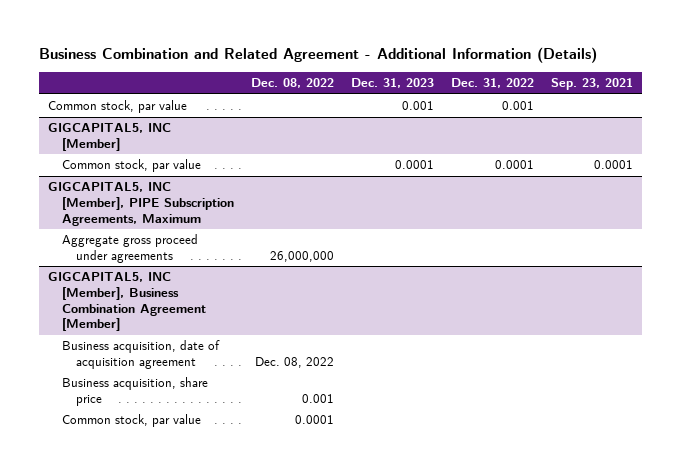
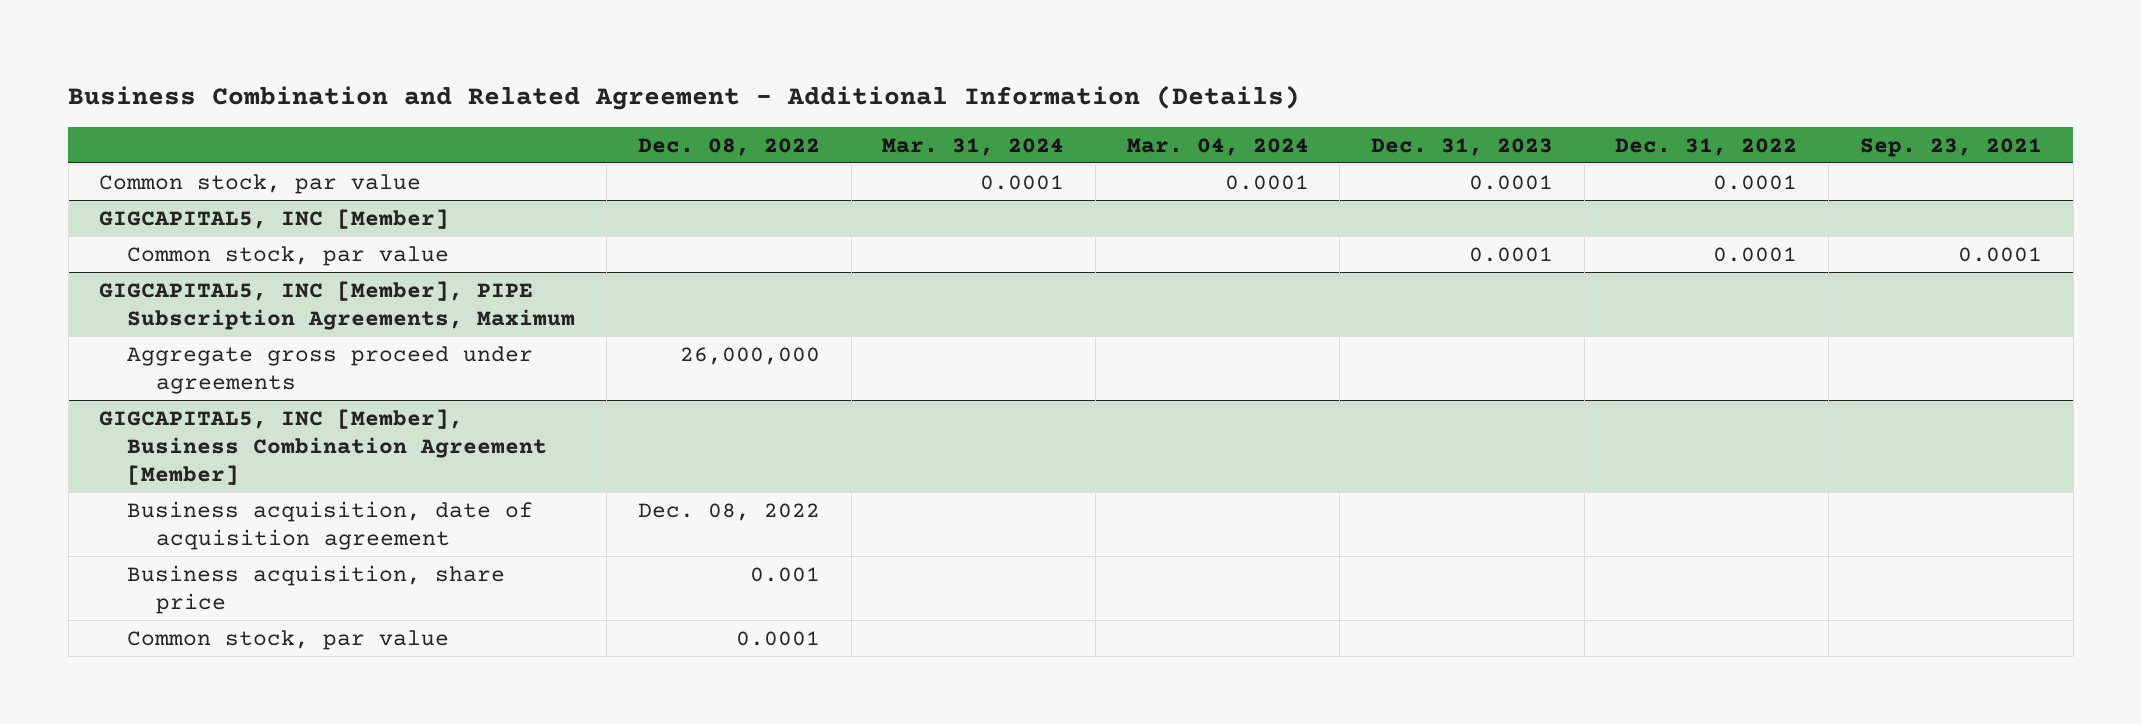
none -> [882,137,1065,156] Mar. 31, 2024
none -> [1126,137,1309,156] Mar. 04, 2024
[402,101,435,111] 0.001 -> [1469,174,1554,190] 0.0001
[502,101,535,111] 0.001 -> [1713,174,1798,190] 0.0001

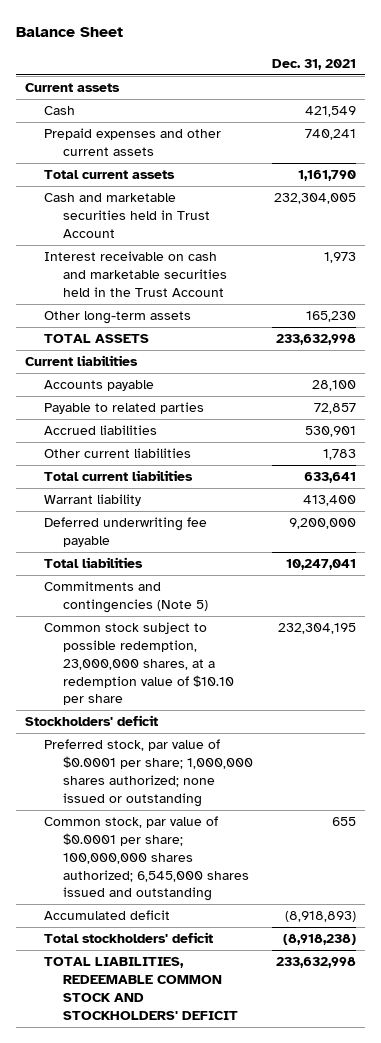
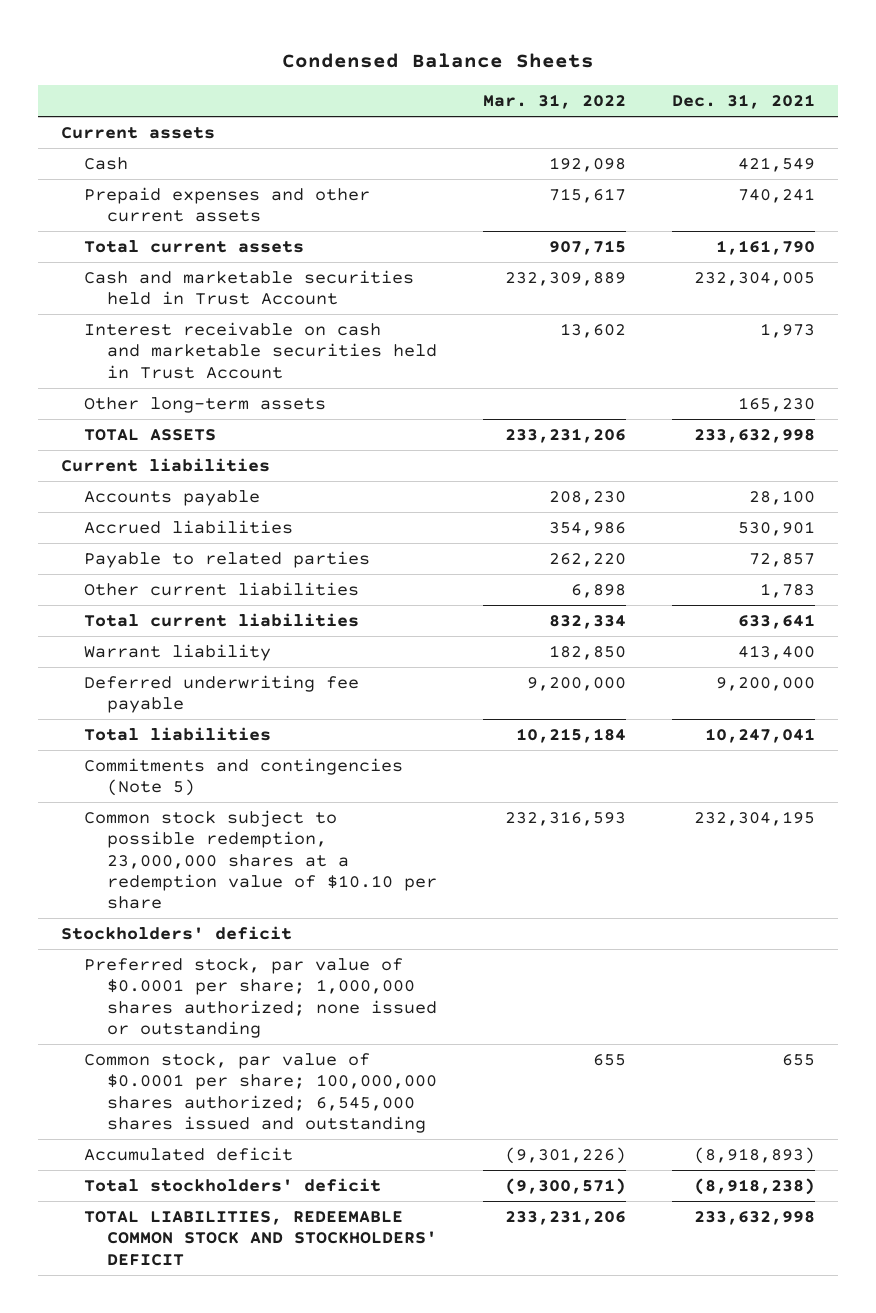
[15,27,123,38] Balance Sheet -> [281,52,594,68] Condensed Balance Sheets
none -> [482,94,626,110] Mar. 31, 2022
[43,251,227,297] Interest receivable on cash and marketable securities held in the Trust Account -> [84,322,437,379] Interest receivable on cash and marketable securities held in Trust Account
[43,402,204,415] Payable to related parties -> [84,551,371,569] Payable to related parties
[43,622,234,706] Common stock subject to possible redemption, 23,000,000 shares, at a redemption value of $10.10 per share -> [84,810,437,909] Common stock subject to possible redemption, 23,000,000 shares at a redemption value of $10.10 per share

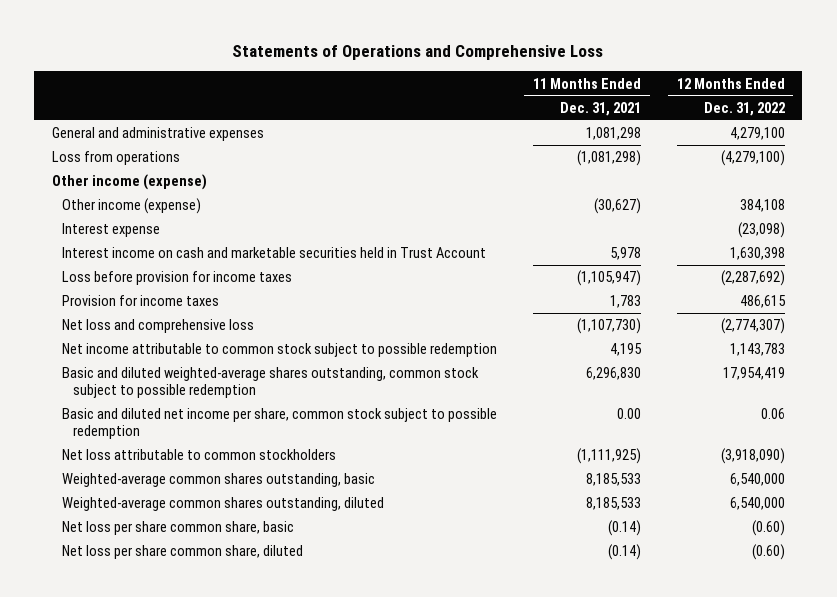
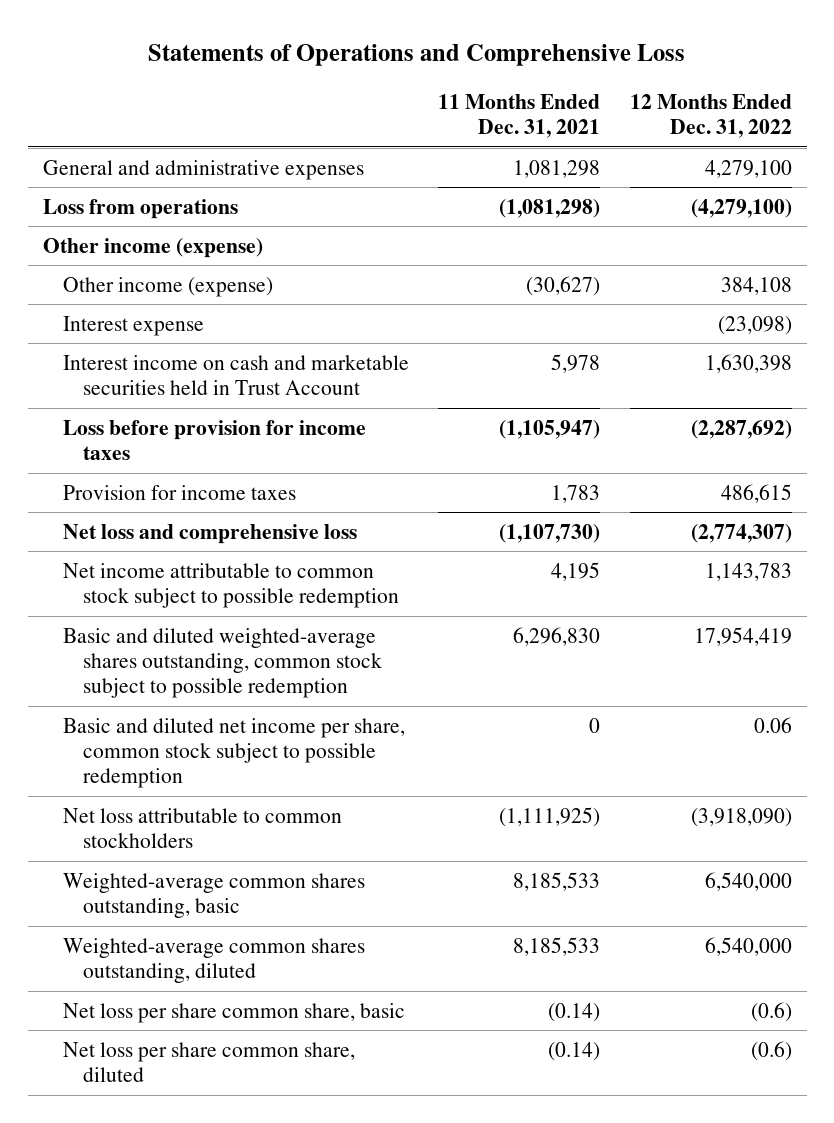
[617,408,642,420] 0.00 -> [589,717,601,733] 0
[751,520,785,537] (0.60) -> [750,1001,792,1022] (0.6)
[751,544,785,561] (0.60) -> [750,1040,792,1061] (0.6)

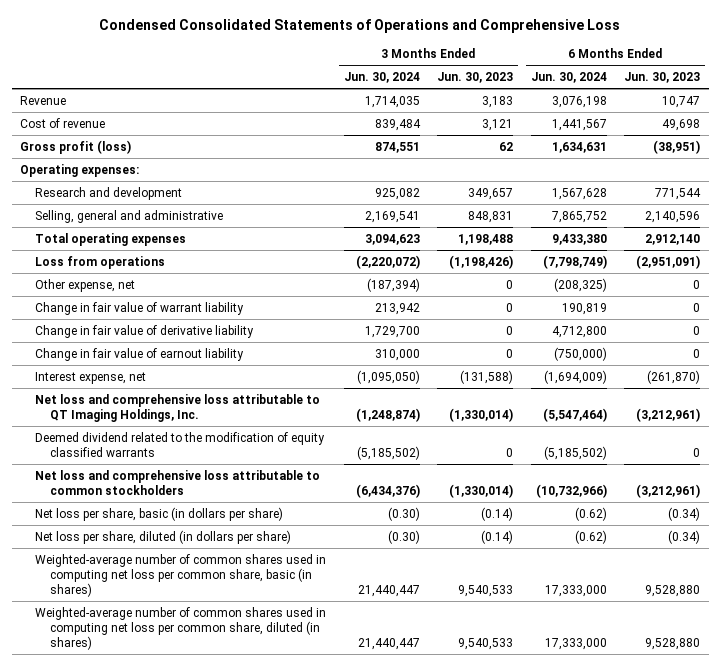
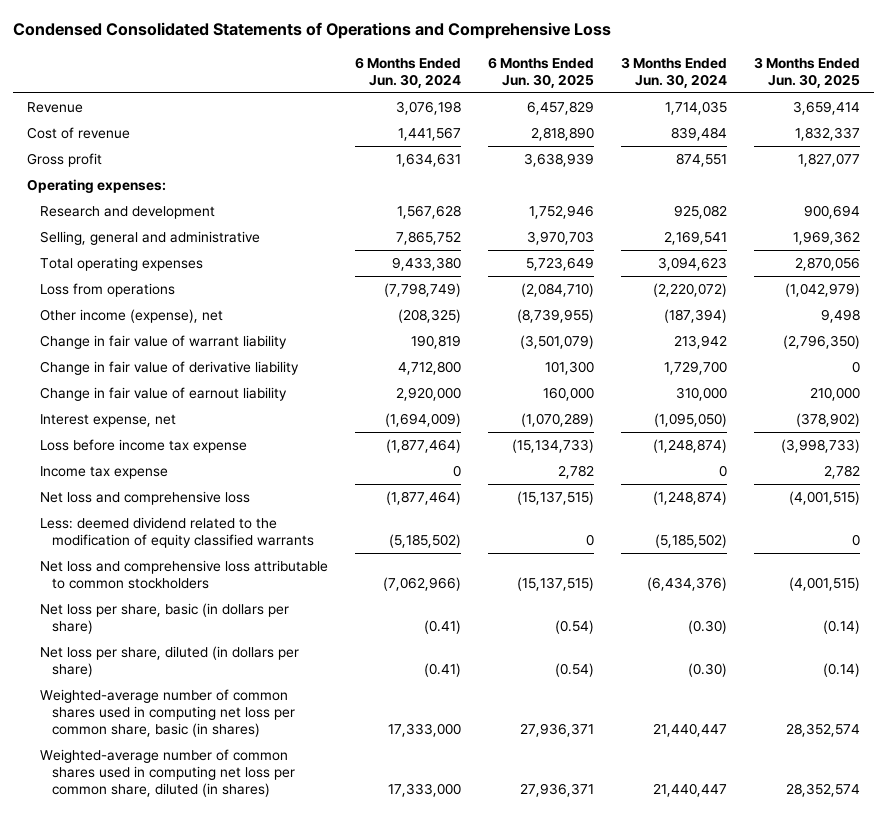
[437,71,514,83] Jun. 30, 2023 -> none
[624,71,701,83] Jun. 30, 2023 -> none
none -> [487,56,594,88] 6 Months Ended Jun. 30, 2025
none -> [754,56,861,88] 3 Months Ended Jun. 30, 2025
[20,139,132,154] Gross profit (loss) -> [27,152,103,167] Gross profit
[34,278,135,292] Other expense, net -> [39,308,223,323] Other income (expense), net
[553,346,607,361] (750,000) -> [395,386,461,401] 2,920,000
[34,393,320,422] Net loss and comprehensive loss attributable to QT Imaging Holdings, Inc. -> none
none -> [39,438,247,453] Loss before income tax expense
none -> [39,465,168,479] Income tax expense
none -> [39,490,250,505] Net loss and comprehensive loss
[34,431,325,457] Deemed dividend related to the modification of equity classified warrants -> [39,516,315,549] Less: deemed dividend related to the modification of equity classified warrants
[535,483,607,498] (10,732,966) -> [382,577,461,592] (7,062,966)
[574,506,607,521] (0.62) -> [423,620,461,635] (0.41)
[574,529,607,544] (0.62) -> [423,663,461,678] (0.41)

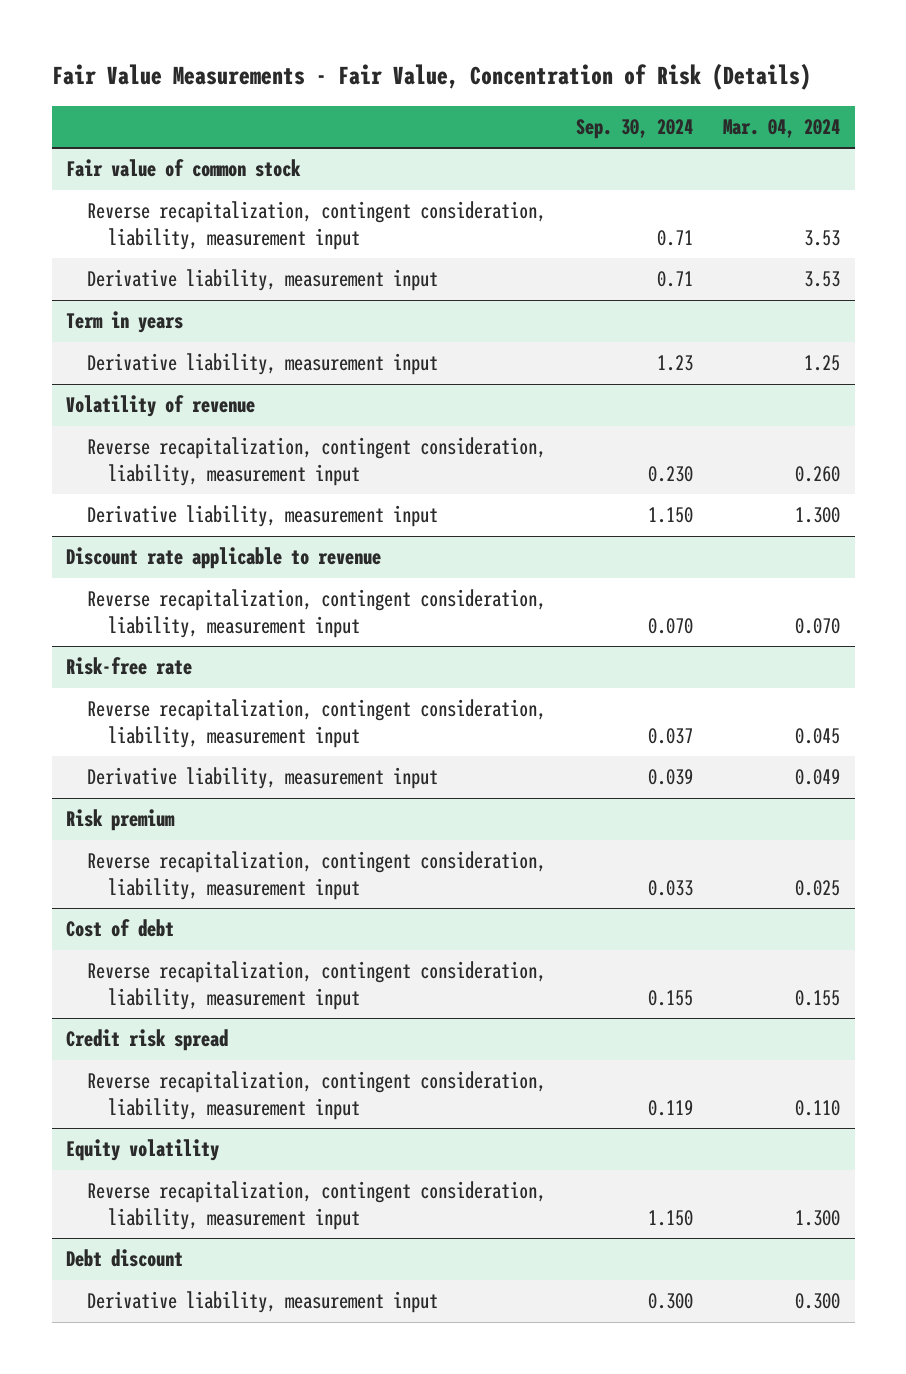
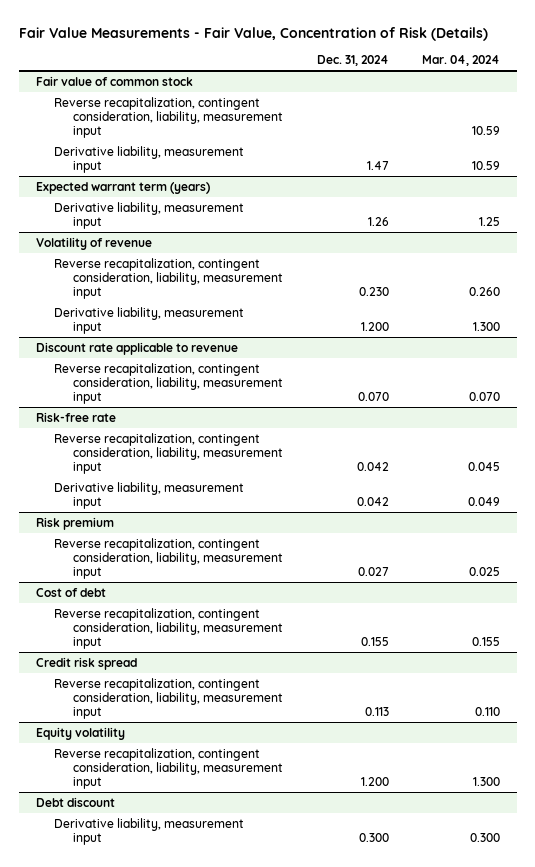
[576,118,694,139] Sep. 30, 2024 -> none
none -> [316,55,389,67] Dec. 31, 2024
[803,229,840,246] 3.53 -> [471,126,500,136] 10.59
[803,271,840,288] 3.53 -> [471,160,500,170] 10.59
[66,311,184,334] Term in years -> [35,181,210,194] Expected warrant term (years)

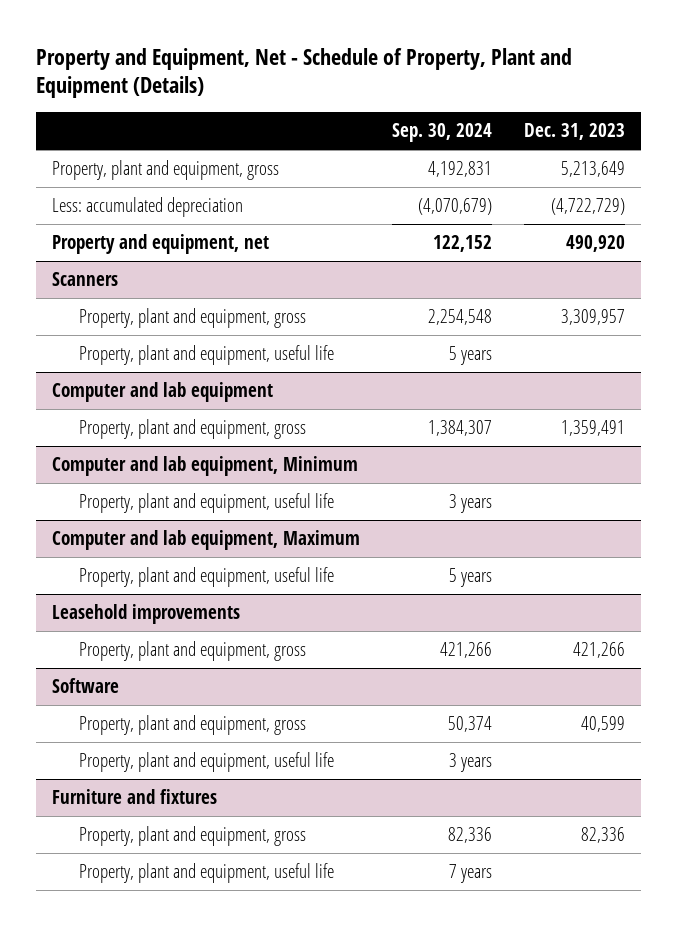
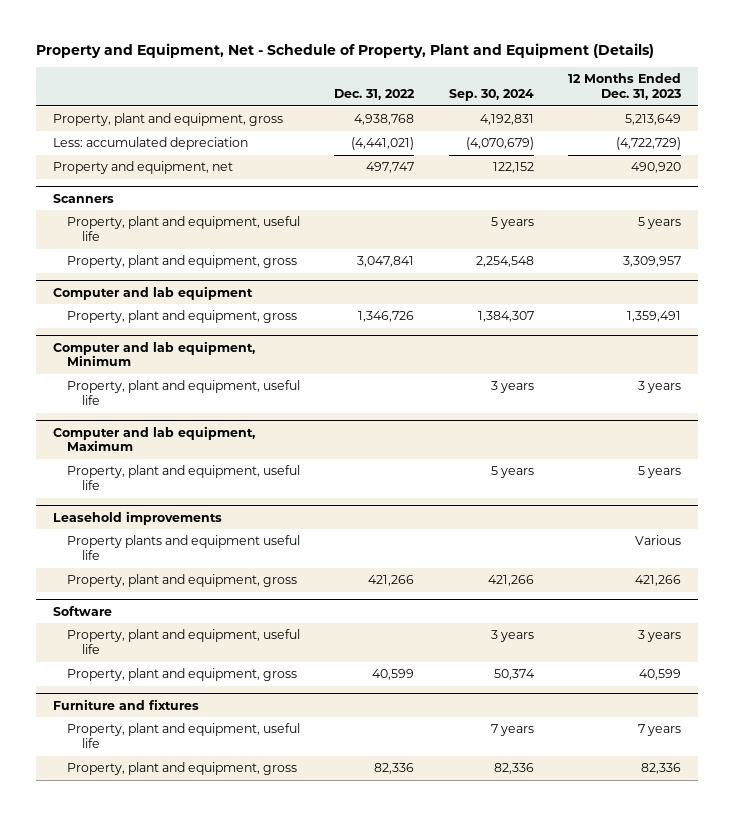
[523,122,625,140] Dec. 31, 2023 -> none
none -> [334,89,416,101] Dec. 31, 2022
none -> [567,73,681,101] 12 Months Ended Dec. 31, 2023
[79,308,307,329] Property, plant and equipment, gross -> [67,255,298,269] Property, plant and equipment, gross
none -> [67,535,301,561] Property plants and equipment useful life
[79,715,307,736] Property, plant and equipment, gross -> [67,668,298,682] Property, plant and equipment, gross
[79,826,307,847] Property, plant and equipment, gross -> [67,762,298,776] Property, plant and equipment, gross

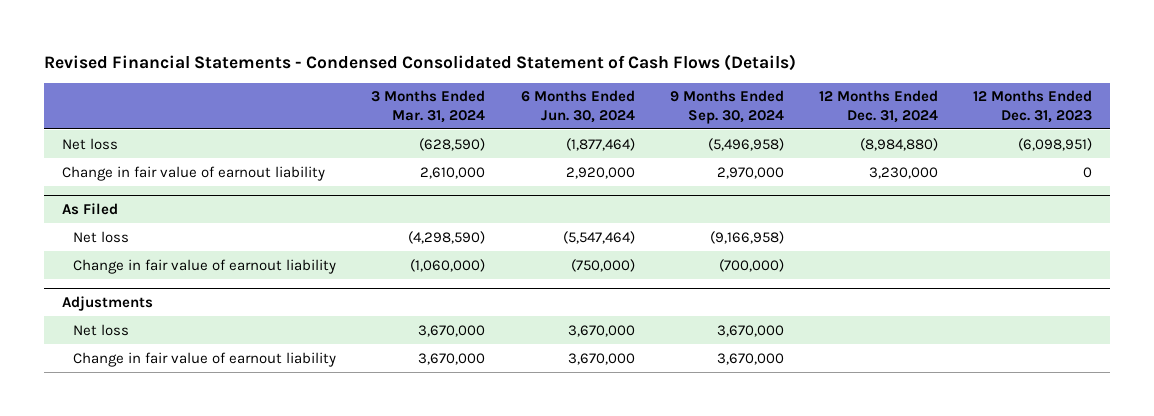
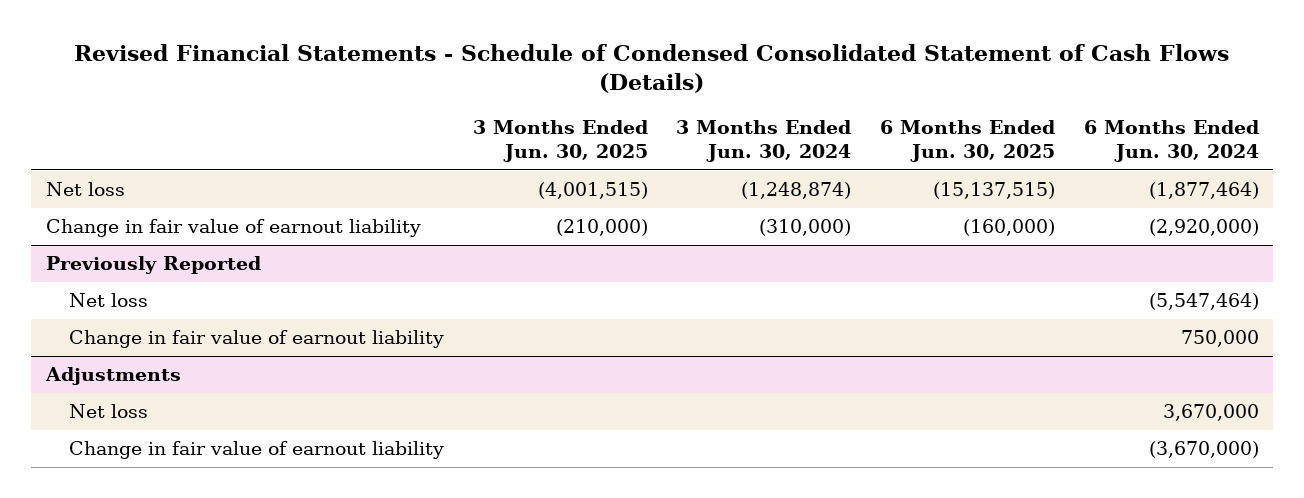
[44,53,797,71] Revised Financial Statements - Condensed Consolidated Statement of Cash Flows (Details) -> [74,43,1230,93] Revised Financial Statements - Schedule of Condensed Consolidated Statement of Cash Flows (Details)
[371,90,486,123] 3 Months Ended Mar. 31, 2024 -> none
[669,90,784,124] 9 Months Ended Sep. 30, 2024 -> none
[819,90,939,123] 12 Months Ended Dec. 31, 2024 -> none
[973,90,1093,123] 12 Months Ended Dec. 31, 2023 -> none
none -> [472,120,648,162] 3 Months Ended Jun. 30, 2025
none -> [676,120,852,162] 3 Months Ended Jun. 30, 2024
none -> [880,120,1056,162] 6 Months Ended Jun. 30, 2025
[565,166,635,179] 2,920,000 -> [1148,219,1259,237] (2,920,000)
[61,202,118,215] As Filed -> [45,256,261,275] Previously Reported
[570,258,635,272] (750,000) -> [1180,330,1259,348] 750,000
[567,352,635,365] 3,670,000 -> [1148,441,1259,459] (3,670,000)

